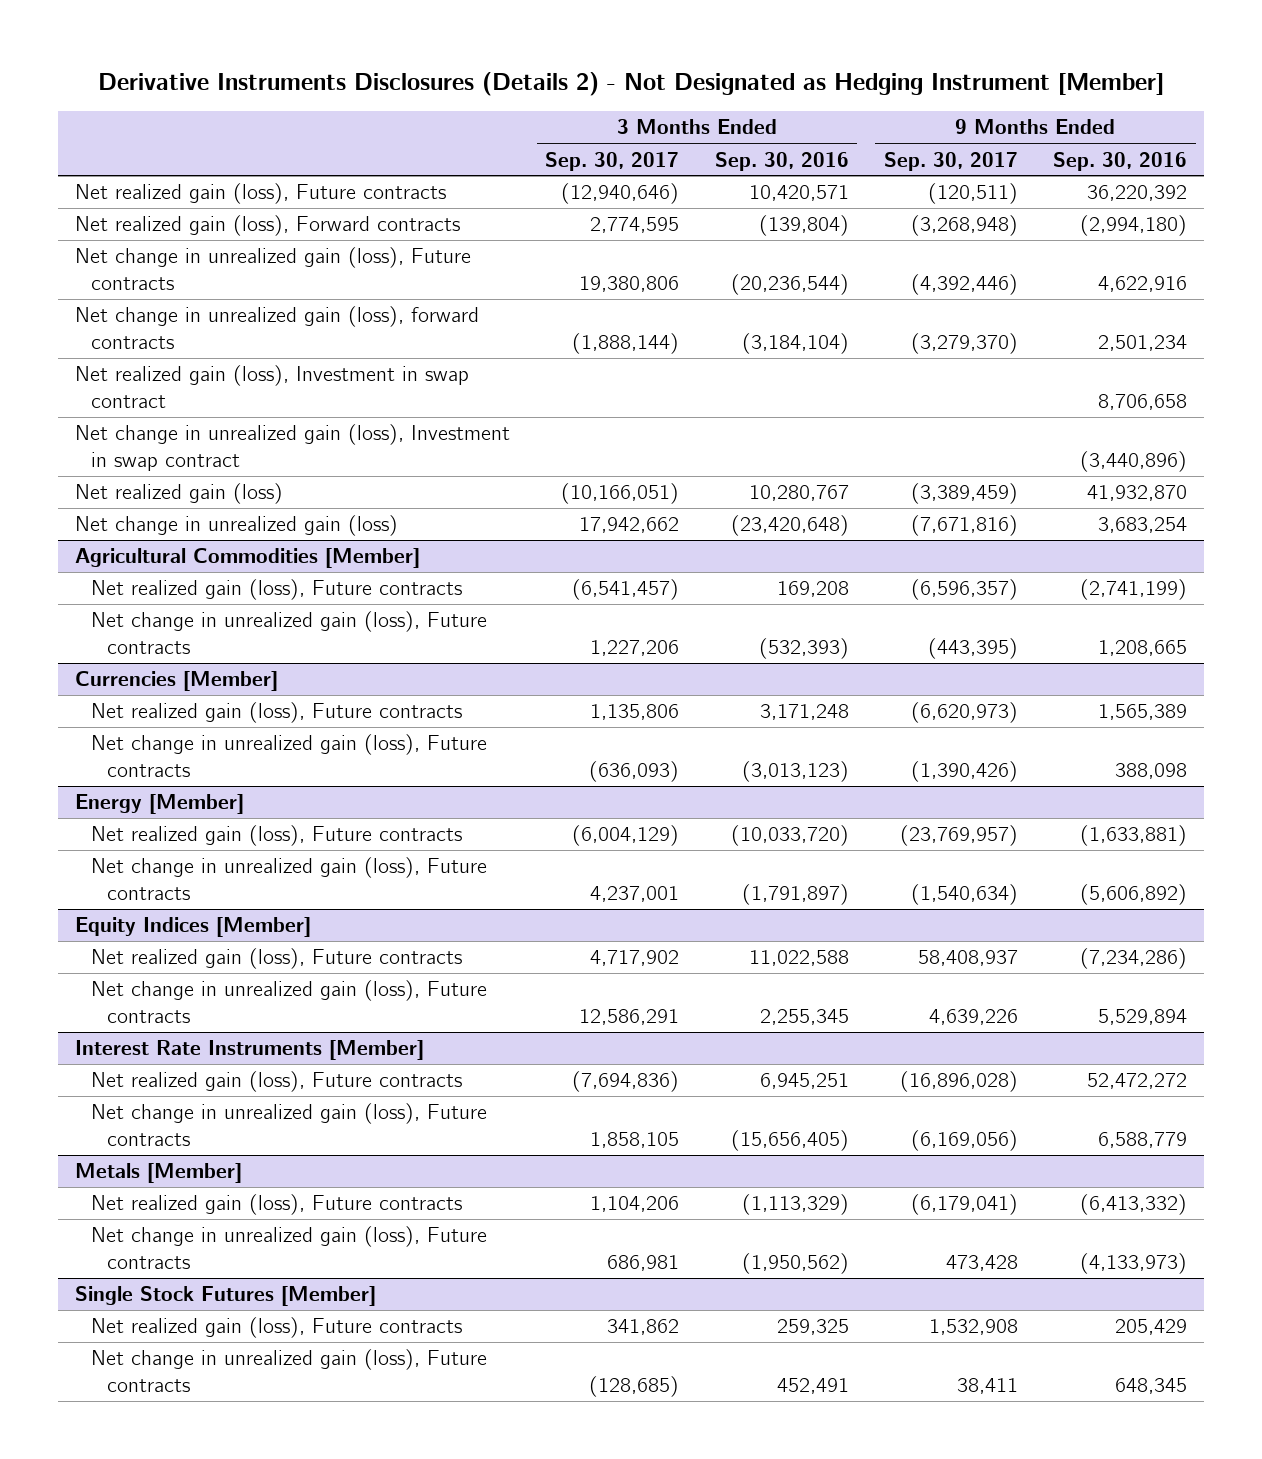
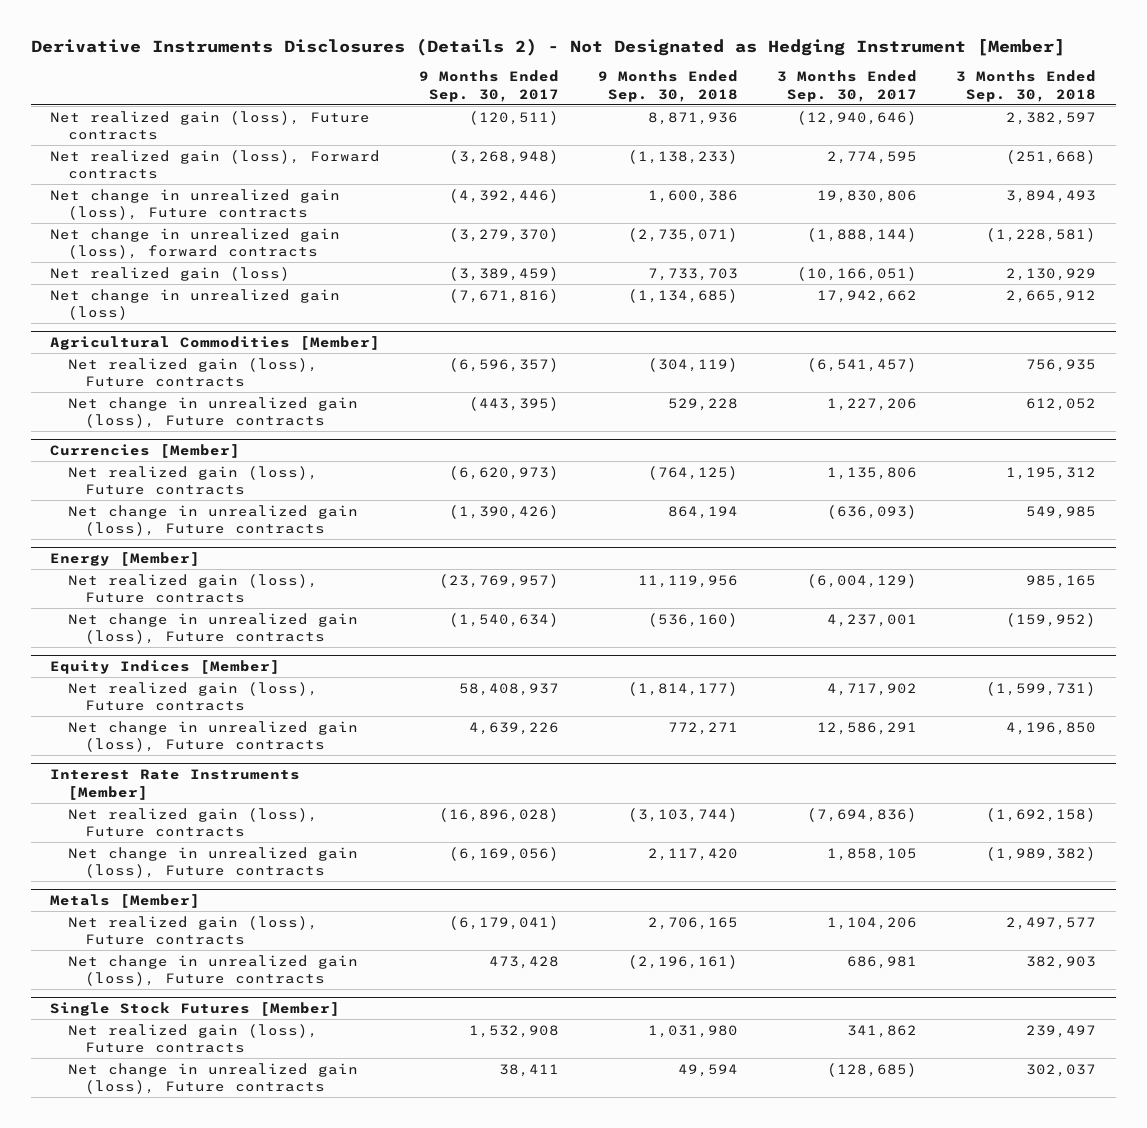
[714,151,849,171] Sep. 30, 2016 -> none
[1052,151,1187,171] Sep. 30, 2016 -> none
none -> [598,70,739,102] 9 Months Ended Sep. 30, 2018
none -> [956,70,1097,102] 3 Months Ended Sep. 30, 2018
[579,275,680,292] 19,380,806 -> [817,189,918,203] 19,830,806
[75,365,470,408] Net realized gain (loss), Investment in swap contract -> none
[75,424,511,471] Net change in unrealized gain (loss), Investment in swap contract -> none

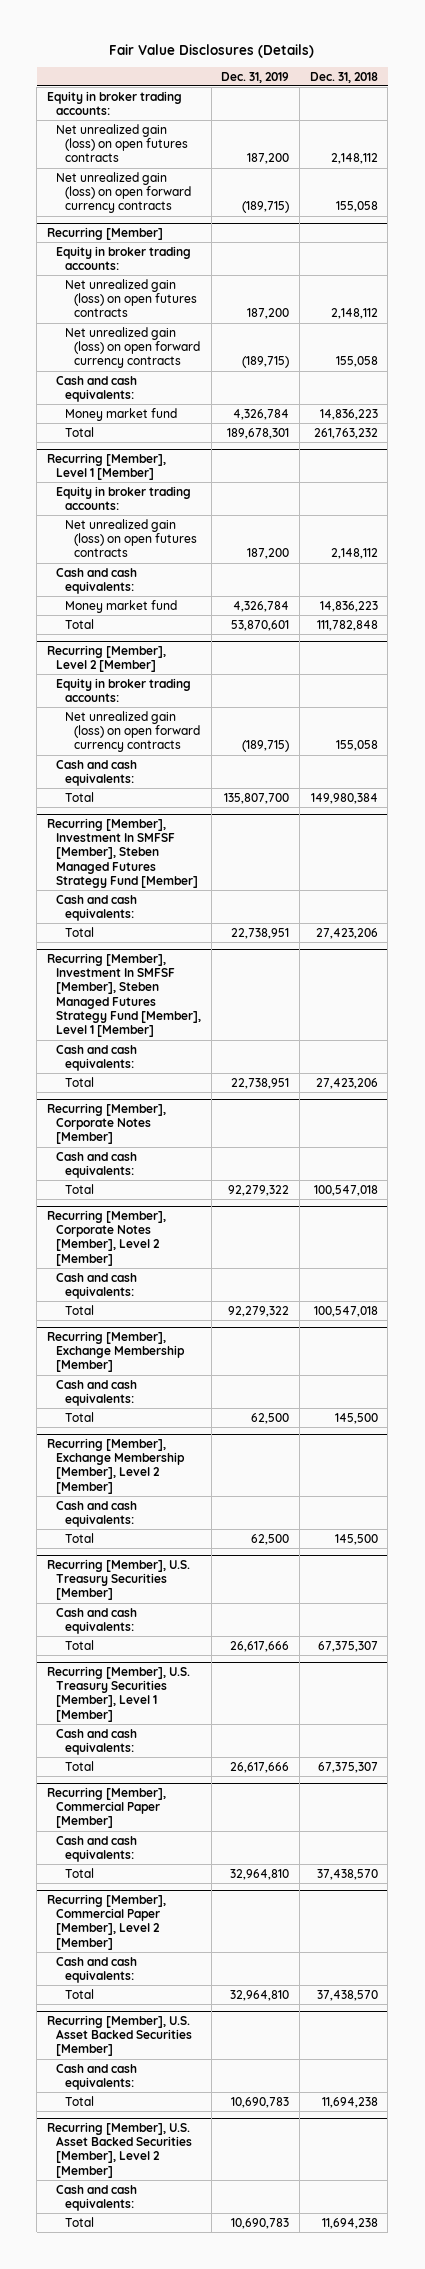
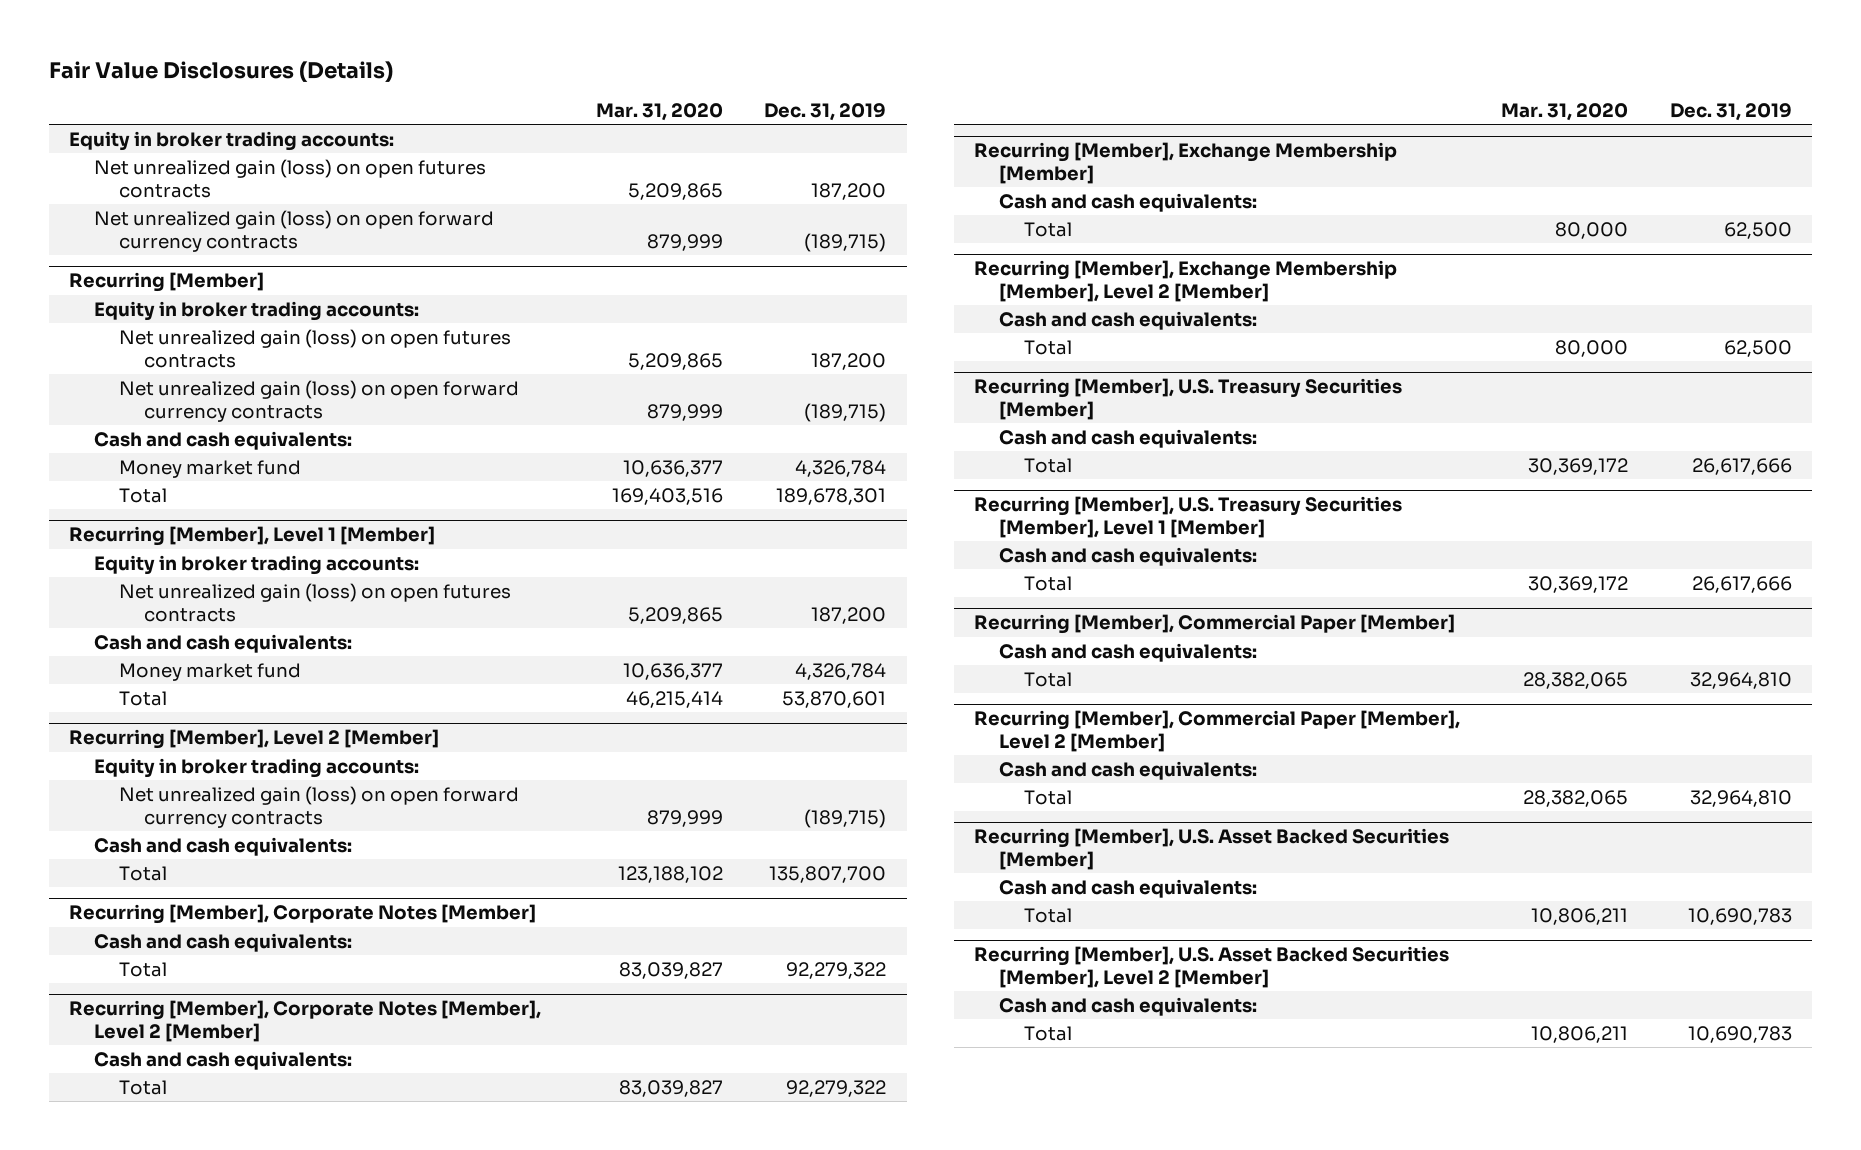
[309,71,378,83] Dec. 31, 2018 -> none
none -> [596,103,724,122] Mar. 31, 2020
[47,817,198,888] Recurring [Member], Investment In SMFSF [Member], Steben Managed Futures Strategy Fund [Member] -> none
[55,894,137,921] Cash and cash equivalents: -> none
[64,926,94,937] Total -> none
[47,952,201,1038] Recurring [Member], Investment In SMFSF [Member], Steben Managed Futures Strategy Fund [Member], Level 1 [Member] -> none
[55,1044,137,1071] Cash and cash equivalents: -> none
[64,1076,94,1087] Total -> none

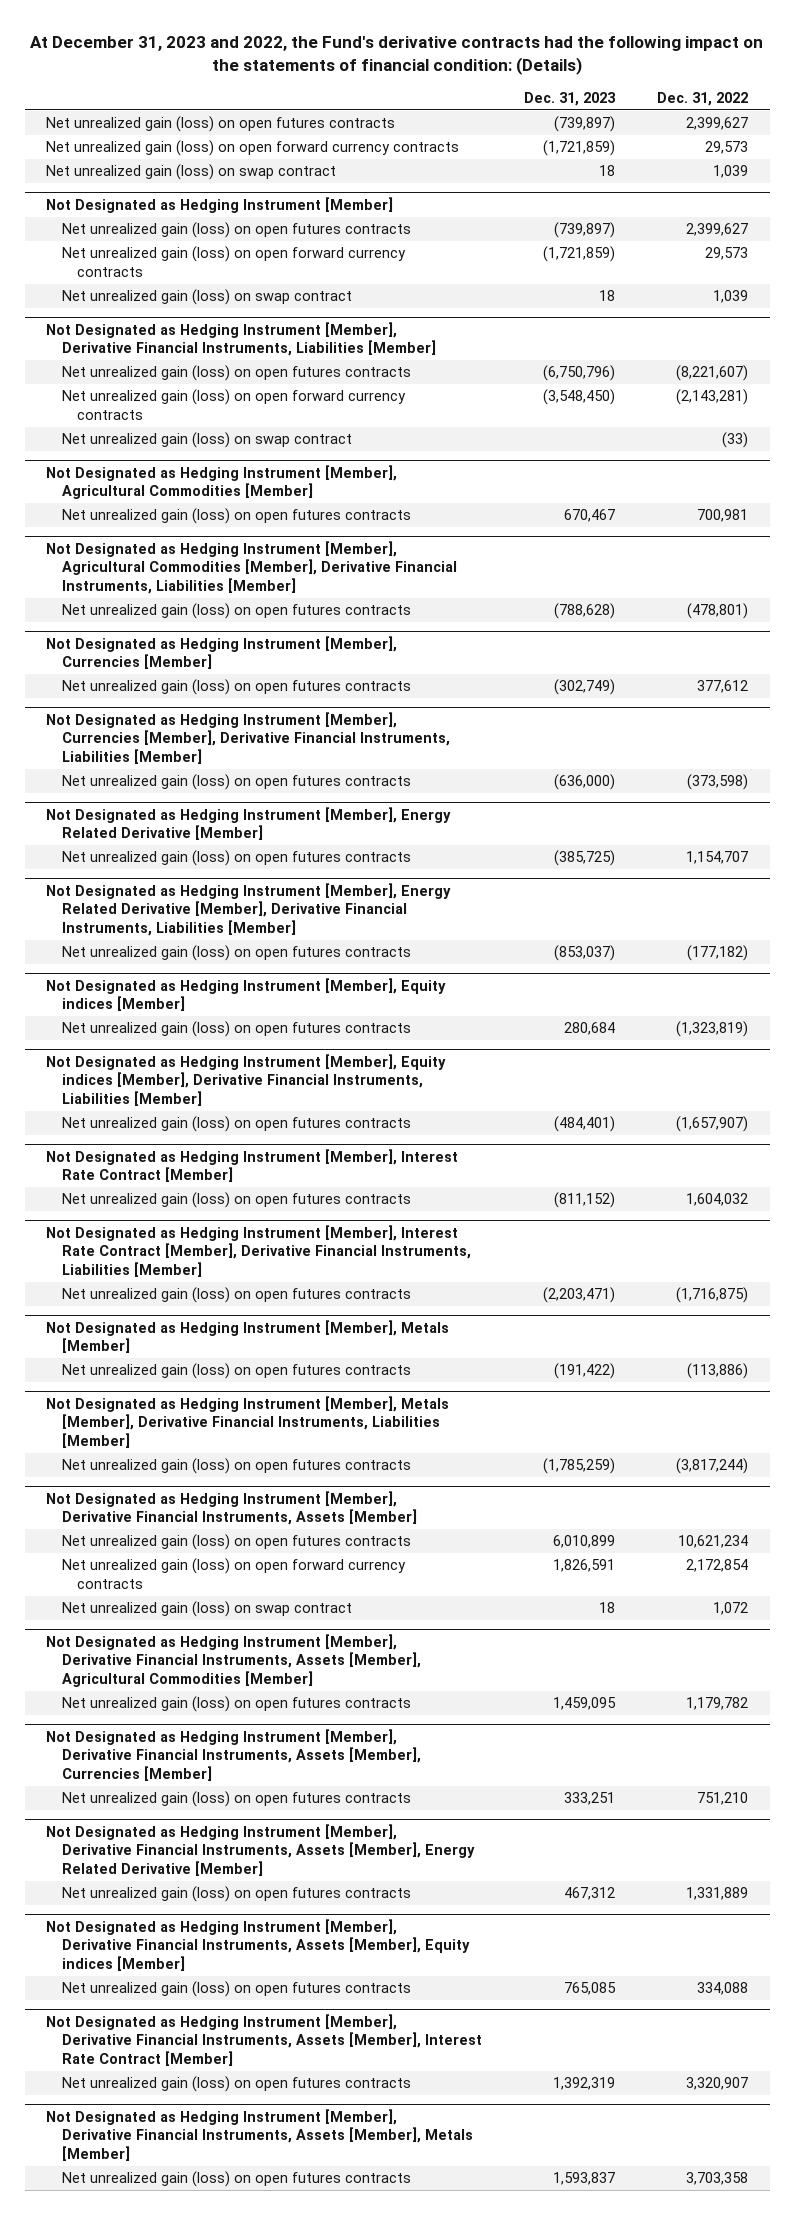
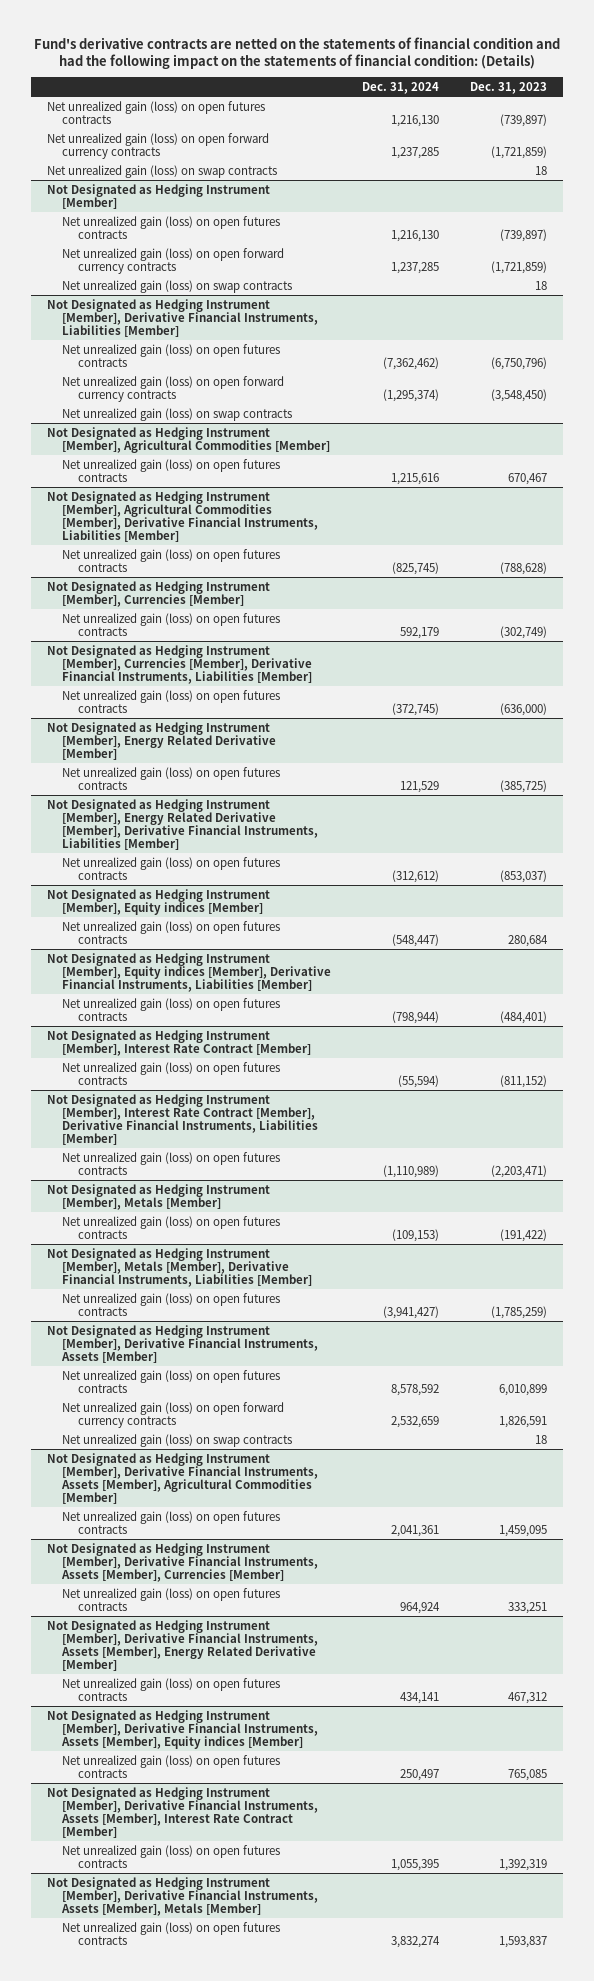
[30,35,764,75] At December 31, 2023 and 2022, the Fund's derivative contracts had the following impact on the statements of financial condition: (Details) -> [33,36,560,70] Fund's derivative contracts are netted on the statements of financial condition and had the following impact on the statements of financial condition: (Details)
[657,91,749,106] Dec. 31, 2022 -> none
none -> [362,81,440,94] Dec. 31, 2024
[46,164,337,181] Net unrealized gain (loss) on swap contract -> [46,164,277,178] Net unrealized gain (loss) on swap contracts
[61,289,352,306] Net unrealized gain (loss) on swap contract -> [62,279,293,293] Net unrealized gain (loss) on swap contracts
[61,432,352,449] Net unrealized gain (loss) on swap contract -> [62,407,293,421] Net unrealized gain (loss) on swap contracts
[61,1601,352,1618] Net unrealized gain (loss) on swap contract -> [62,1433,293,1447] Net unrealized gain (loss) on swap contracts

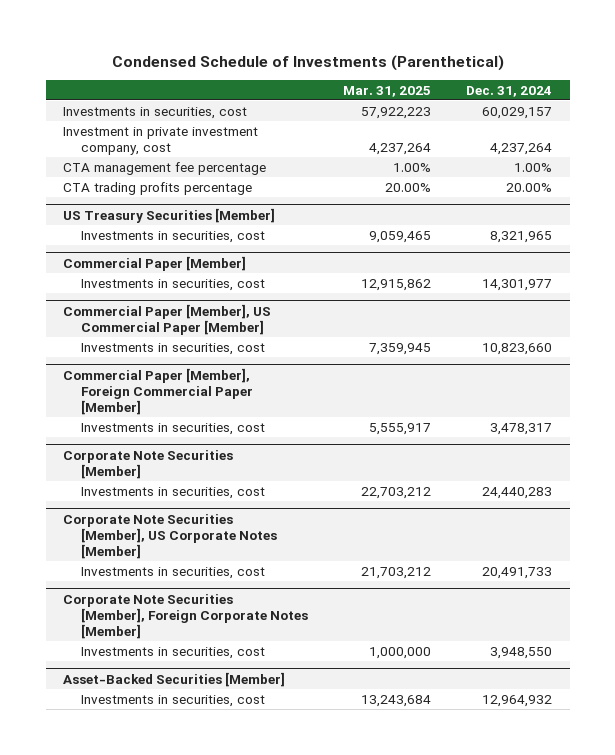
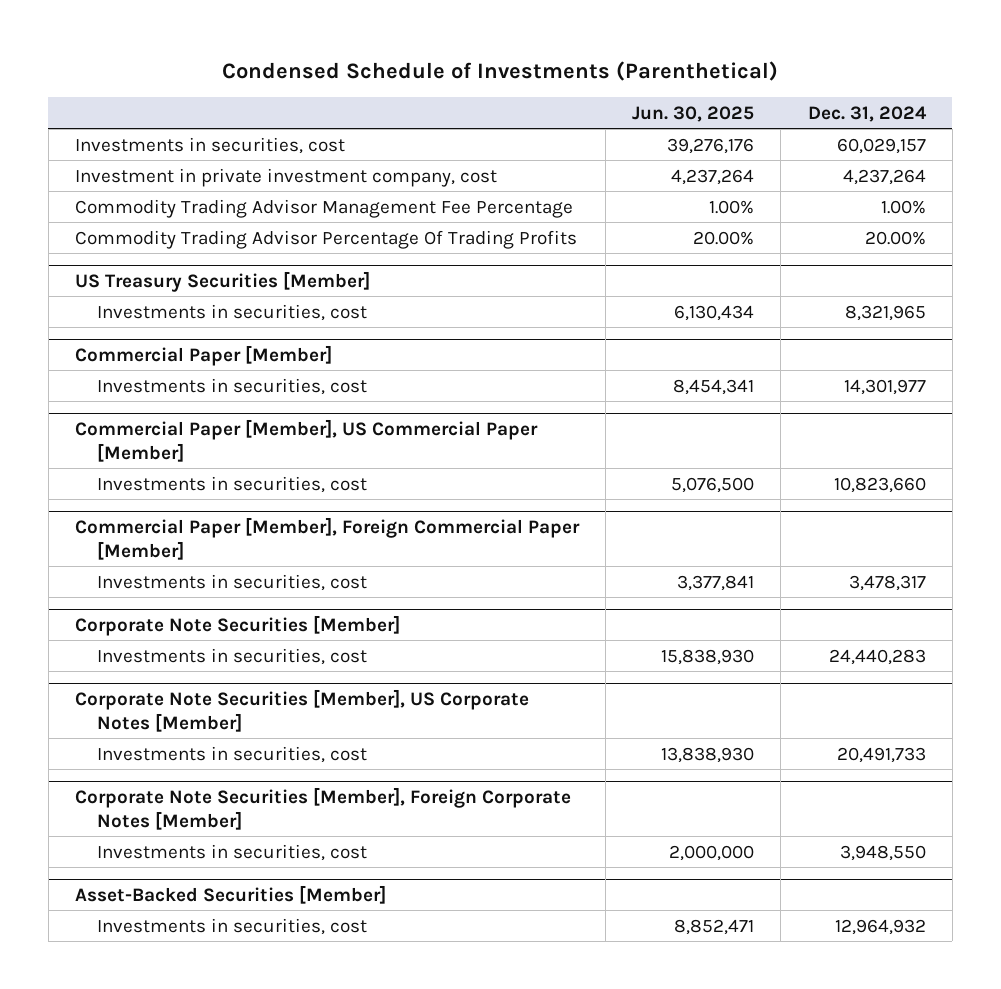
[342,85,431,97] Mar. 31, 2025 -> none
none -> [632,105,755,122] Jun. 30, 2025
[63,161,267,175] CTA management fee percentage -> [75,198,574,218] Commodity Trading Advisor Management Fee Percentage
[63,181,253,195] CTA trading profits percentage -> [75,229,578,249] Commodity Trading Advisor Percentage Of Trading Profits

